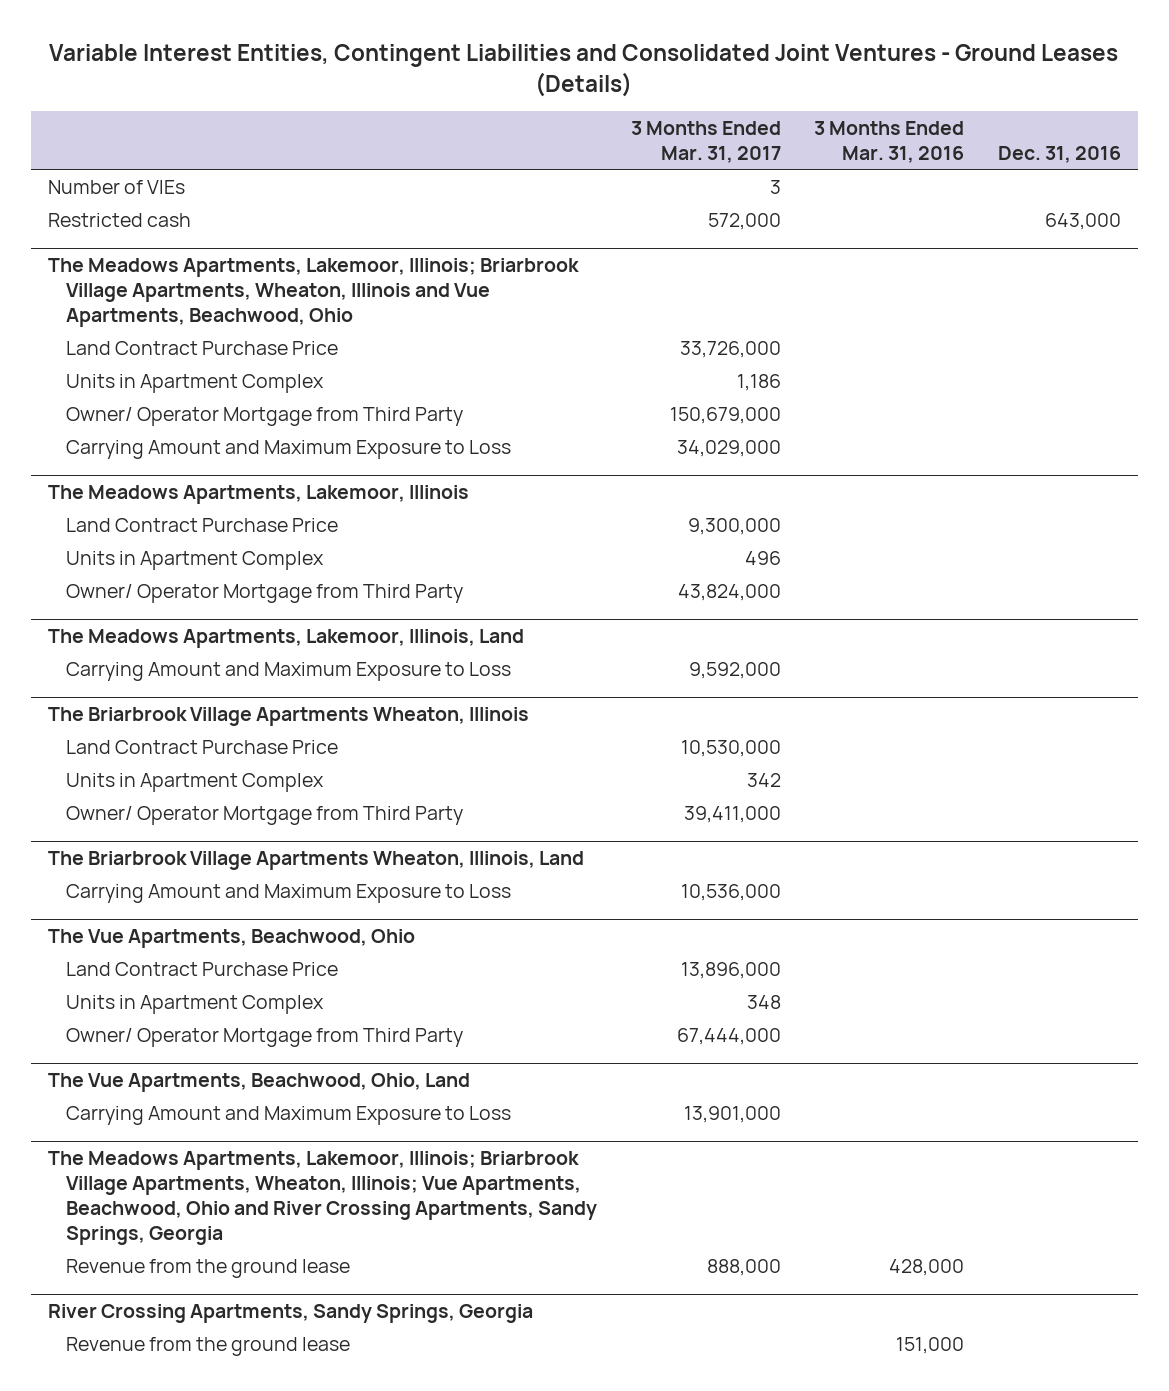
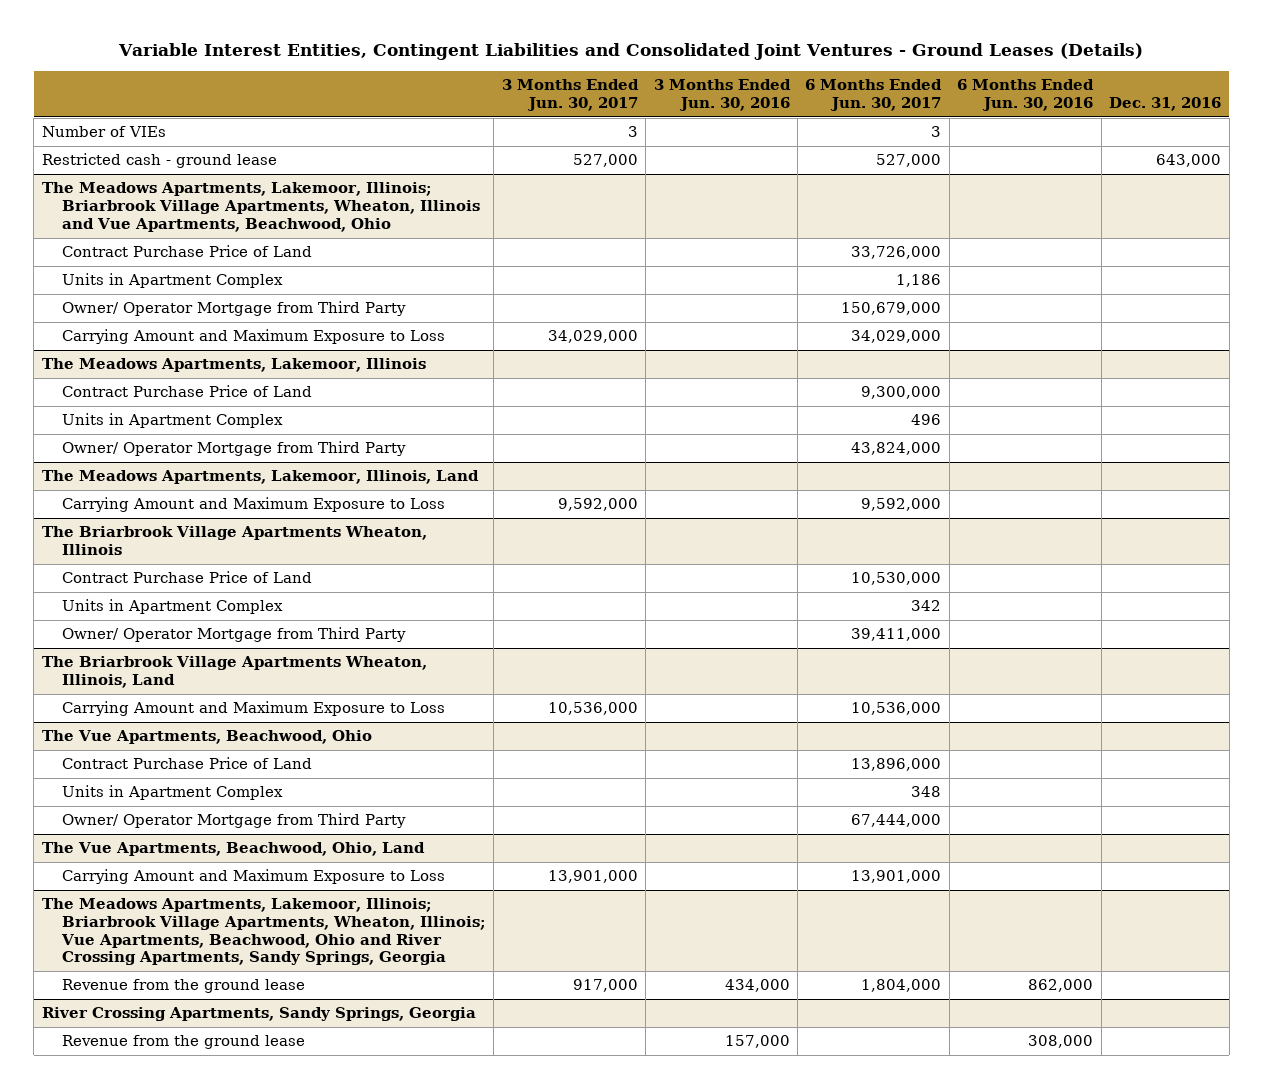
[630,121,781,164] 3 Months Ended Mar. 31, 2017 -> none
[814,121,965,164] 3 Months Ended Mar. 31, 2016 -> none
none -> [501,79,639,112] 3 Months Ended Jun. 30, 2017
none -> [653,79,791,112] 3 Months Ended Jun. 30, 2016
none -> [805,79,943,112] 6 Months Ended Jun. 30, 2017
none -> [957,79,1095,112] 6 Months Ended Jun. 30, 2016
[47,212,191,227] Restricted cash -> [41,153,277,169] Restricted cash - ground lease
[66,340,339,355] Land Contract Purchase Price -> [62,245,313,258] Contract Purchase Price of Land
[66,517,339,532] Land Contract Purchase Price -> [62,385,313,398] Contract Purchase Price of Land
[66,739,339,754] Land Contract Purchase Price -> [62,571,313,584] Contract Purchase Price of Land
[66,961,339,976] Land Contract Purchase Price -> [62,757,313,770] Contract Purchase Price of Land

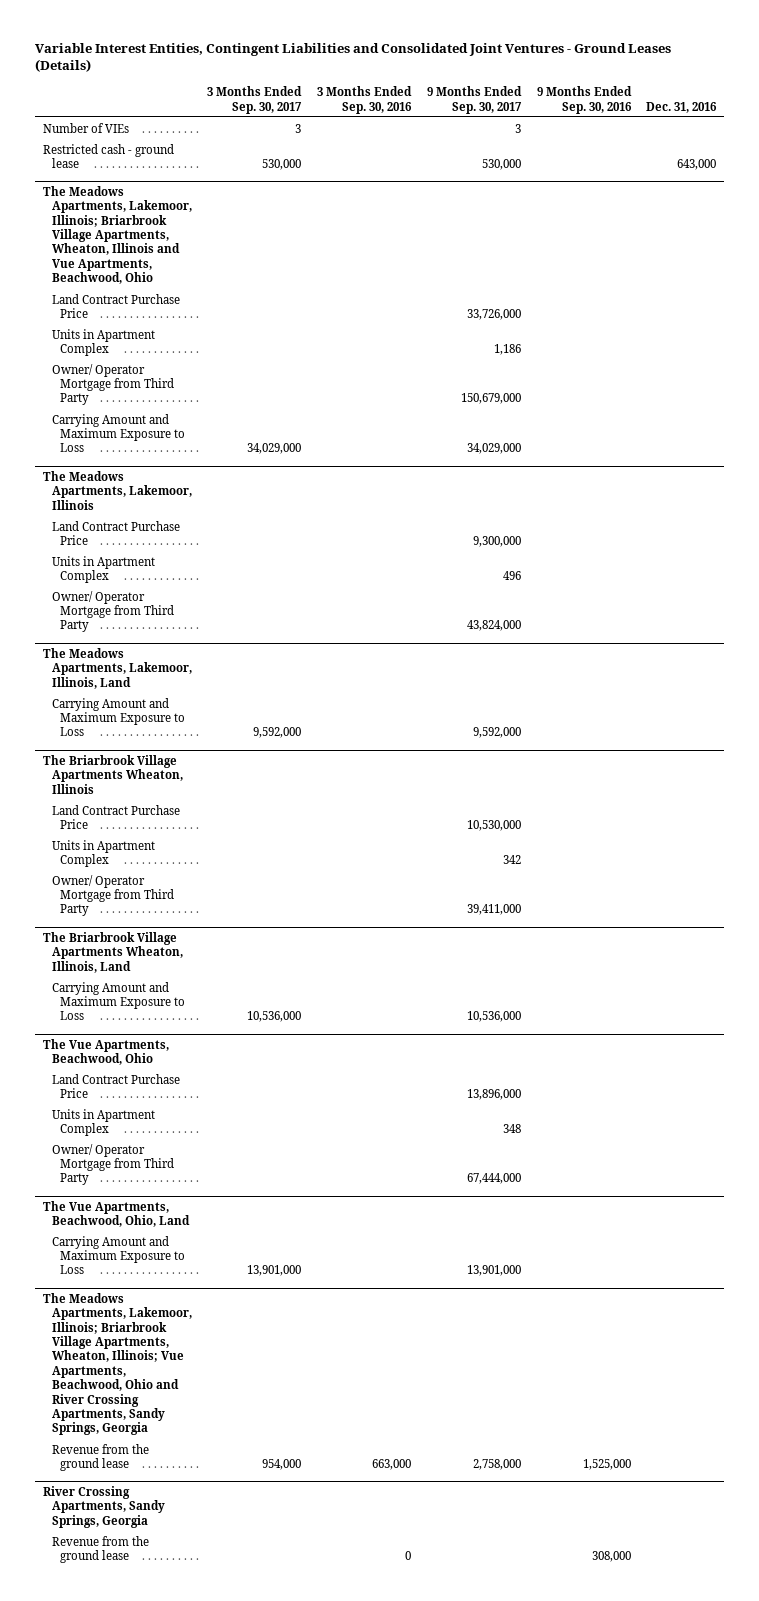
[501,79,639,112] 3 Months Ended Jun. 30, 2017 -> none
[653,79,791,112] 3 Months Ended Jun. 30, 2016 -> none
[805,79,943,112] 6 Months Ended Jun. 30, 2017 -> none
[957,79,1095,112] 6 Months Ended Jun. 30, 2016 -> none
none -> [207,86,303,114] 3 Months Ended Sep. 30, 2017
none -> [317,86,413,114] 3 Months Ended Sep. 30, 2016
none -> [426,86,522,114] 9 Months Ended Sep. 30, 2017
none -> [536,86,632,114] 9 Months Ended Sep. 30, 2016
[62,245,313,258] Contract Purchase Price of Land -> [51,293,180,318] Land Contract Purchase Price
[62,385,313,398] Contract Purchase Price of Land -> [51,520,180,545] Land Contract Purchase Price
[62,571,313,584] Contract Purchase Price of Land -> [51,804,180,829] Land Contract Purchase Price
[62,757,313,770] Contract Purchase Price of Land -> [51,1073,180,1098] Land Contract Purchase Price

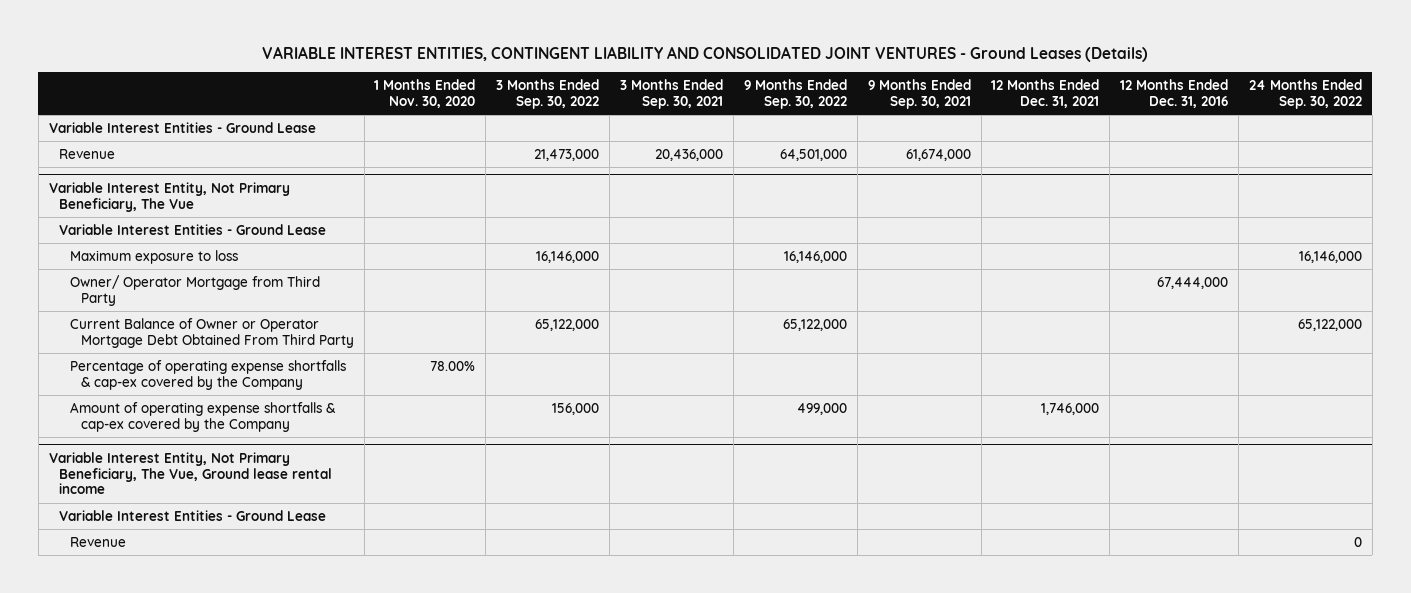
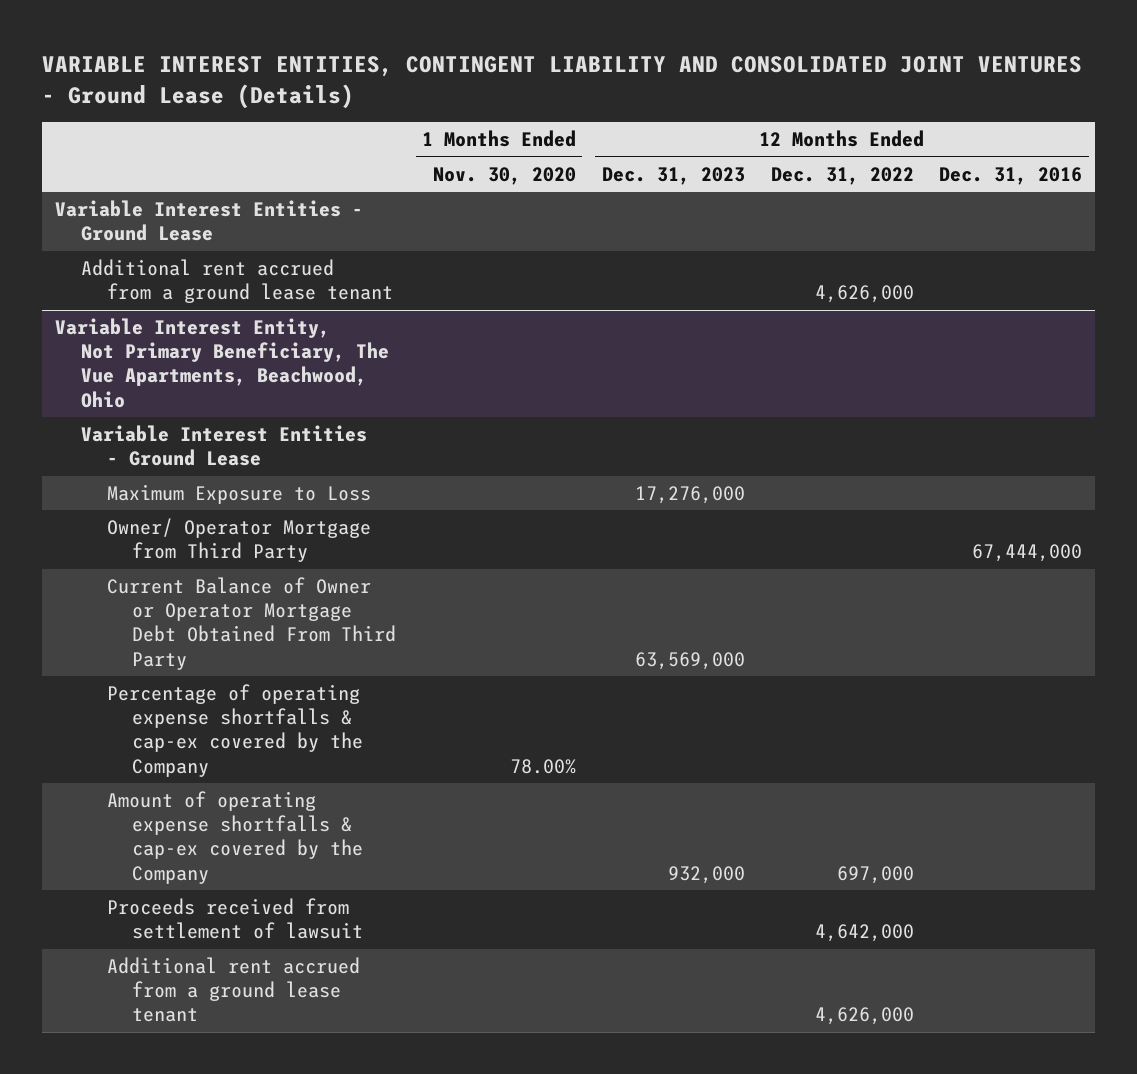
[262,46,1149,63] VARIABLE INTEREST ENTITIES, CONTINGENT LIABILITY AND CONSOLIDATED JOINT VENTURES - Ground Leases (Details) -> [42,56,1083,109] VARIABLE INTEREST ENTITIES, CONTINGENT LIABILITY AND CONSOLIDATED JOINT VENTURES - Ground Lease (Details)
[496,79,600,110] 3 Months Ended Sep. 30, 2022 -> none
[620,79,724,110] 3 Months Ended Sep. 30, 2021 -> none
[743,79,847,110] 9 Months Ended Sep. 30, 2022 -> none
[867,79,971,110] 9 Months Ended Sep. 30, 2021 -> none
[991,79,1100,109] 12 Months Ended Dec. 31, 2021 -> none
[1248,79,1362,110] 24 Months Ended Sep. 30, 2022 -> none
none -> [601,166,745,185] Dec. 31, 2023
none -> [770,166,914,185] Dec. 31, 2022
[59,148,116,159] Revenue -> none
none -> [80,259,393,304] Additional rent accrued from a ground lease tenant
[48,181,290,212] Variable Interest Entity, Not Primary Beneficiary, The Vue -> [54,318,389,408] Variable Interest Entity, Not Primary Beneficiary, The Vue Apartments, Beachwood, Ohio
[70,249,239,264] Maximum exposure to loss -> [106,484,371,505] Maximum Exposure to Loss
[48,451,333,495] Variable Interest Entity, Not Primary Beneficiary, The Vue, Ground lease rental income -> none
[59,509,327,521] Variable Interest Entities - Ground Lease -> none
[70,536,127,547] Revenue -> none
none -> [106,898,364,940] Proceeds received from settlement of lawsuit
none -> [106,957,360,1023] Additional rent accrued from a ground lease tenant

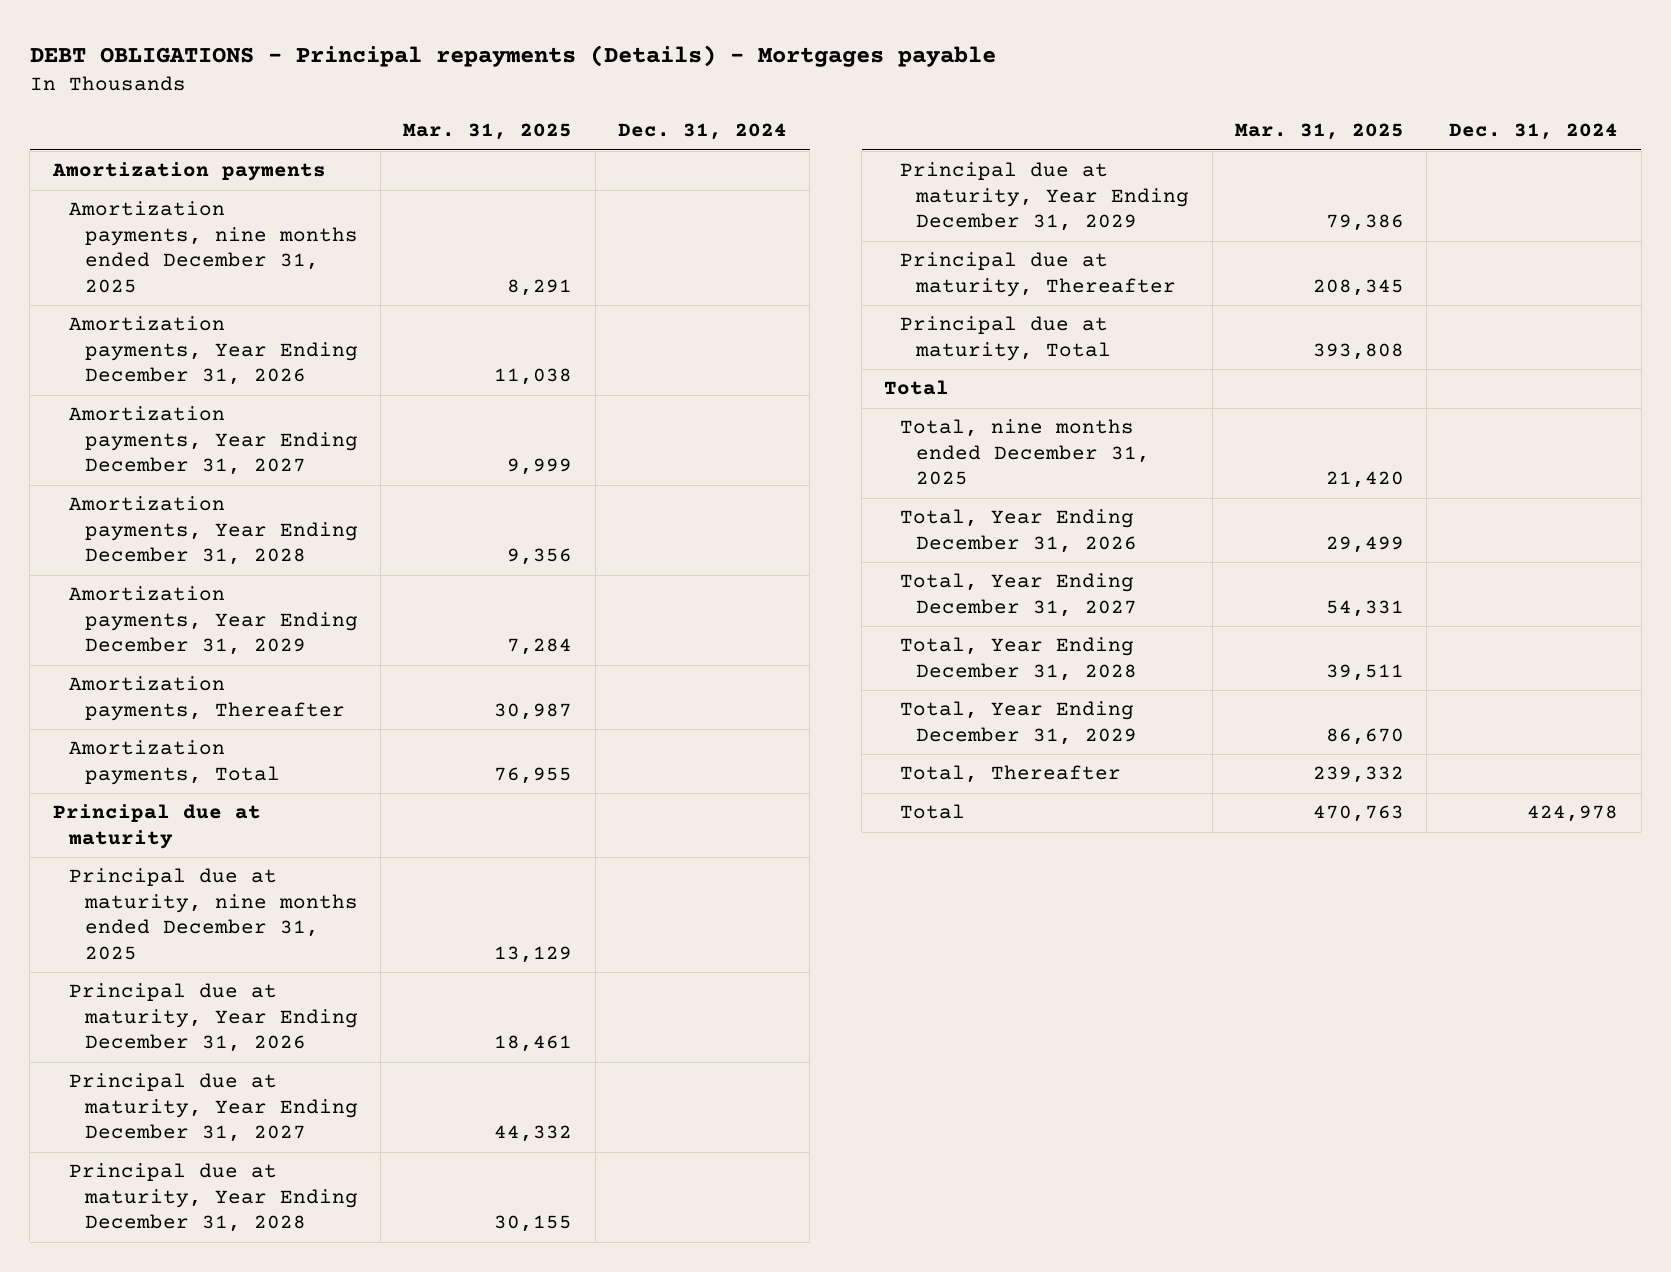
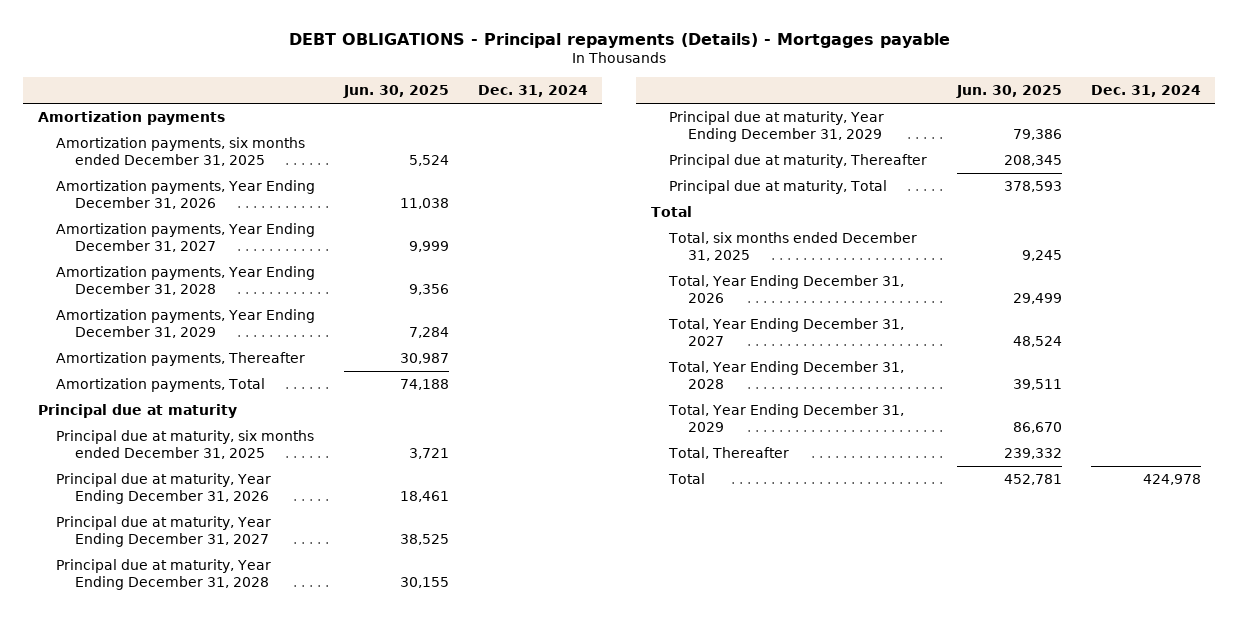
[403,123,573,141] Mar. 31, 2025 -> none
none -> [342,85,449,99] Jun. 30, 2025
[68,201,358,293] Amortization payments, nine months ended December 31, 2025 -> [56,137,306,166] Amortization payments, six months ended December 31, 2025
[68,868,358,960] Principal due at maturity, nine months ended December 31, 2025 -> [56,430,315,459] Principal due at maturity, six months ended December 31, 2025
[900,419,1151,486] Total, nine months ended December 31, 2025 -> [668,232,918,261] Total, six months ended December 31, 2025

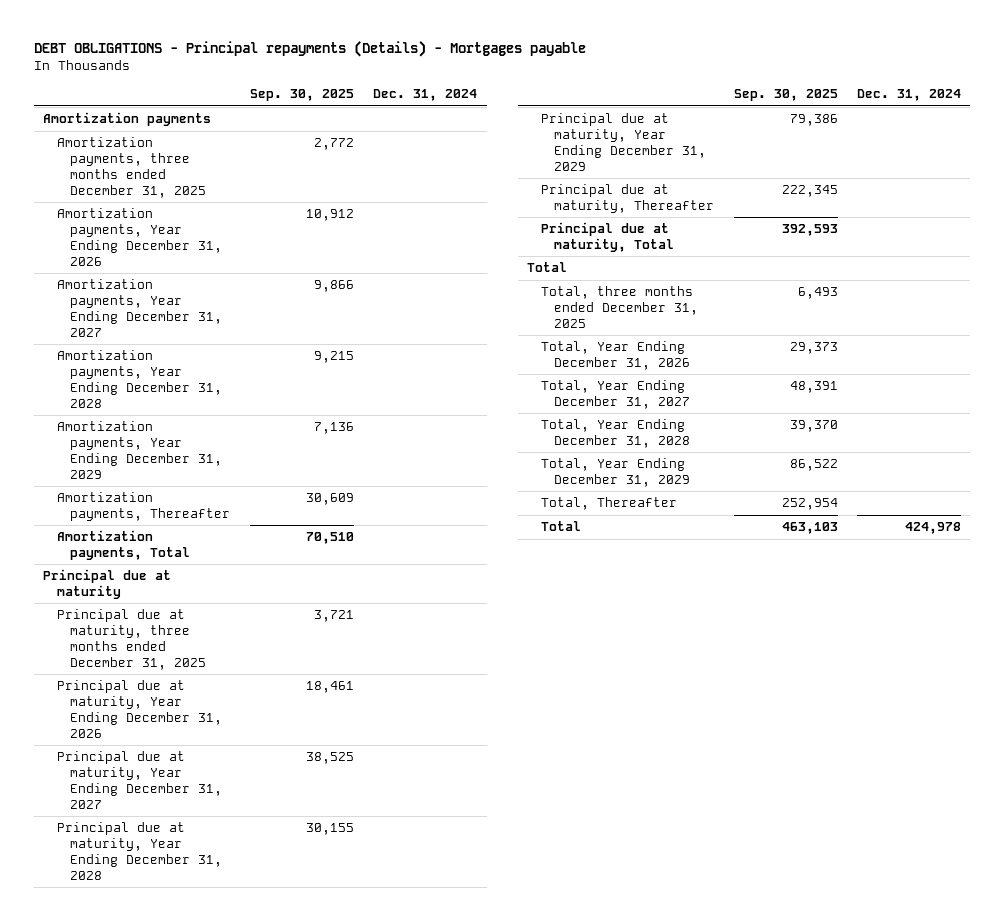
[342,85,449,99] Jun. 30, 2025 -> none
none -> [249,89,354,102] Sep. 30, 2025
[56,137,306,166] Amortization payments, six months ended December 31, 2025 -> [56,137,207,198] Amortization payments, three months ended December 31, 2025
[56,430,315,459] Principal due at maturity, six months ended December 31, 2025 -> [56,609,207,670] Principal due at maturity, three months ended December 31, 2025
[668,232,918,261] Total, six months ended December 31, 2025 -> [540,286,699,328] Total, three months ended December 31, 2025

